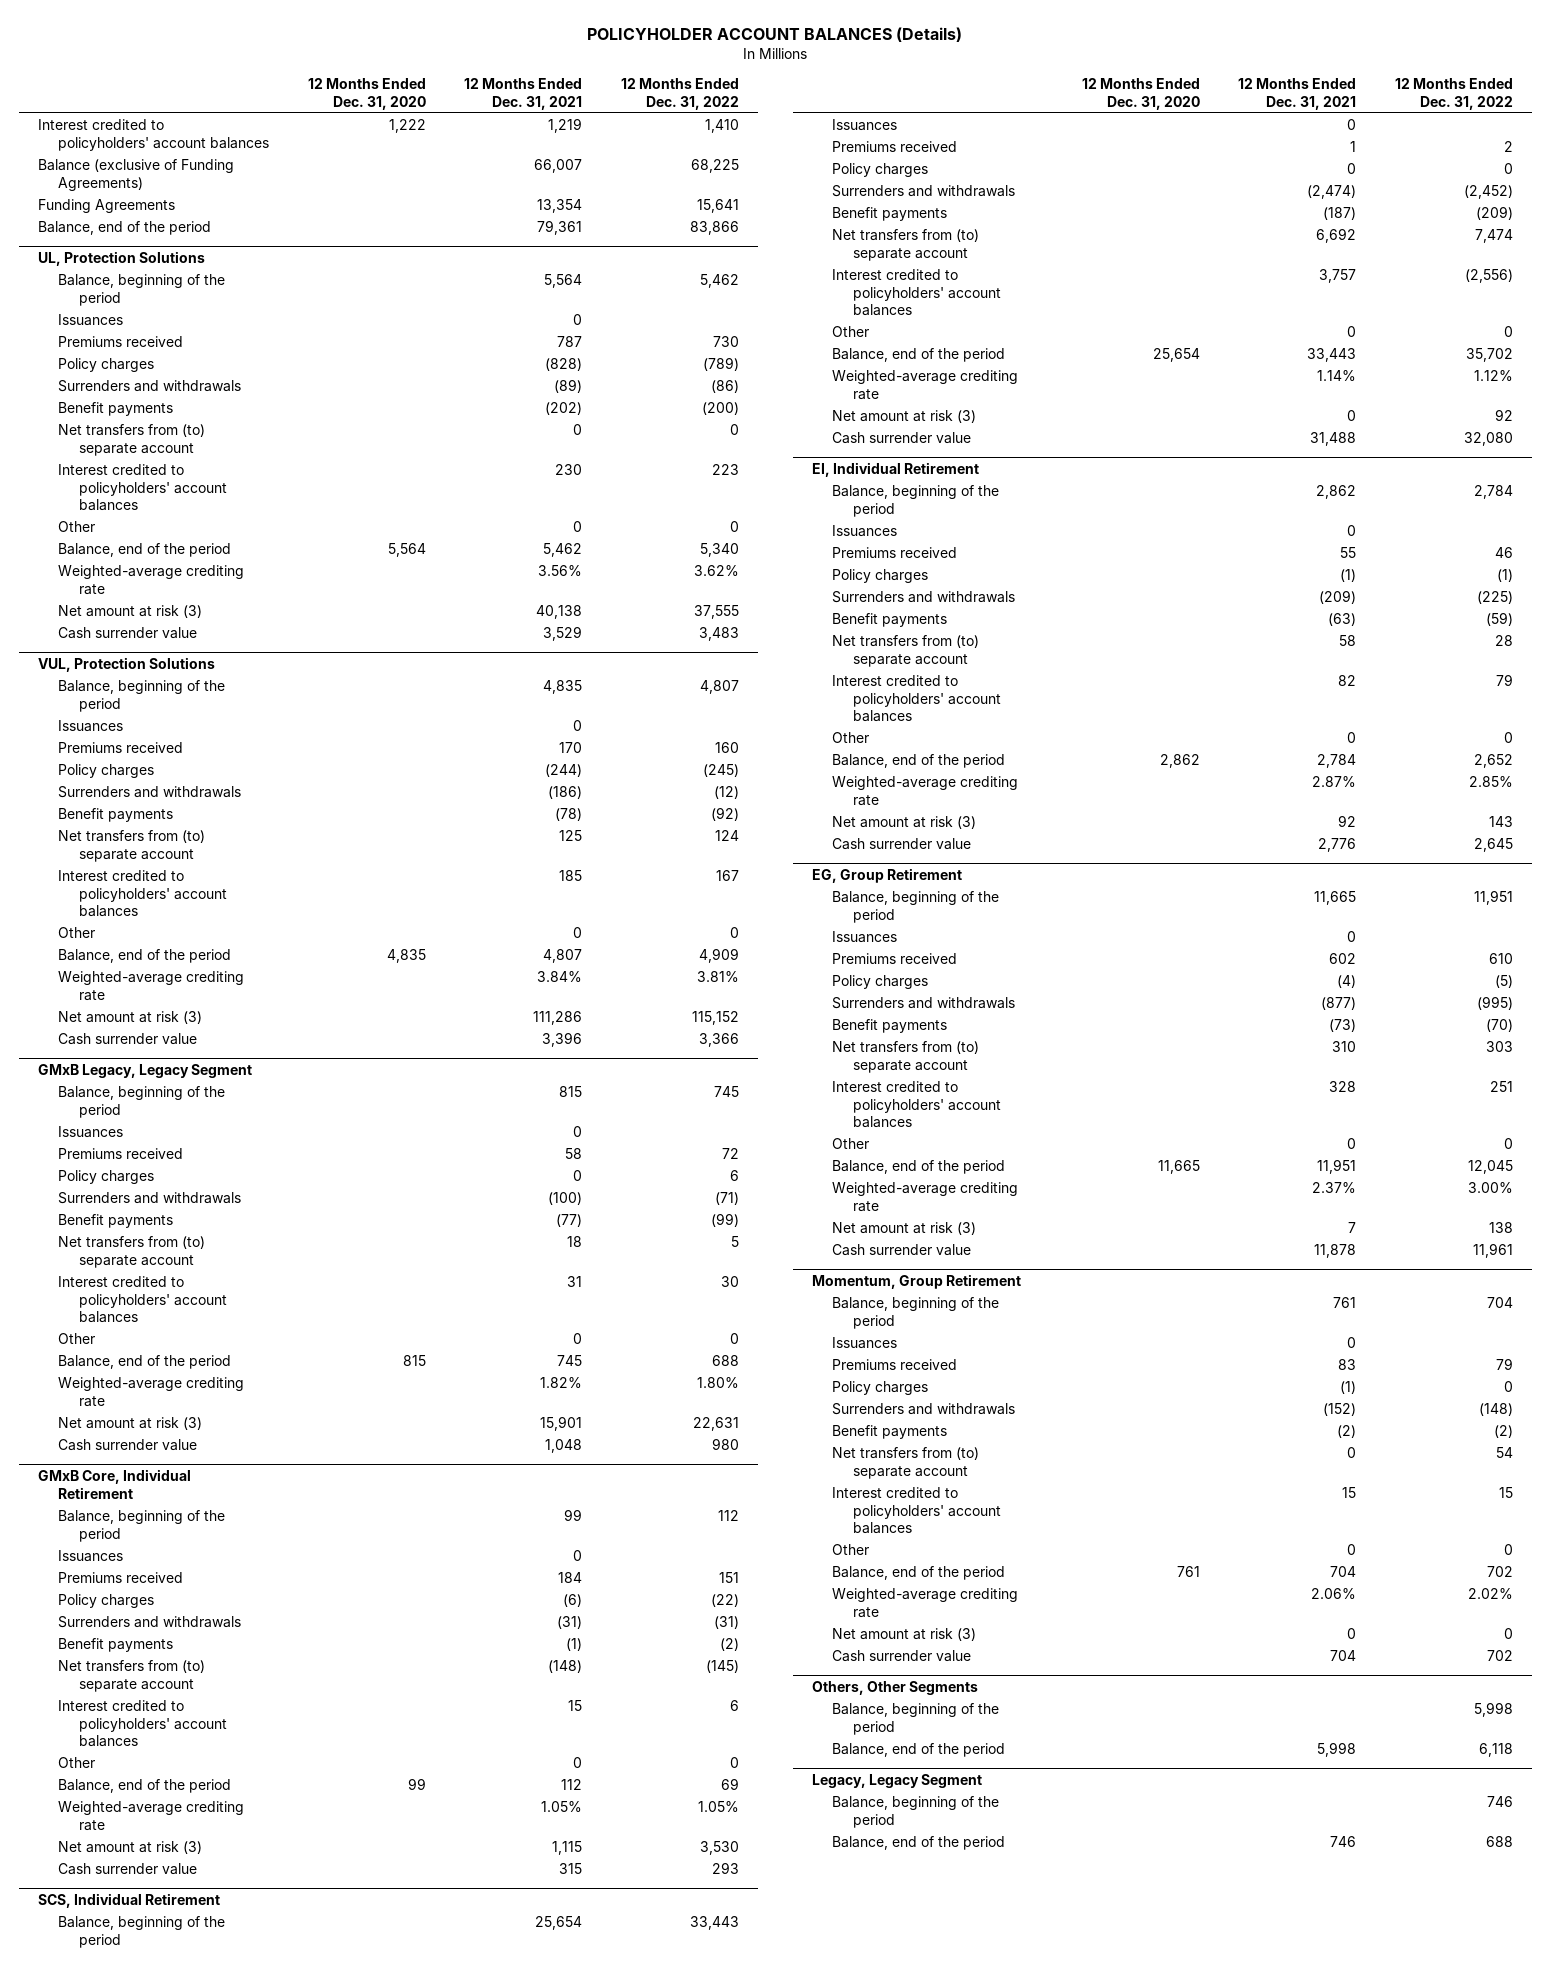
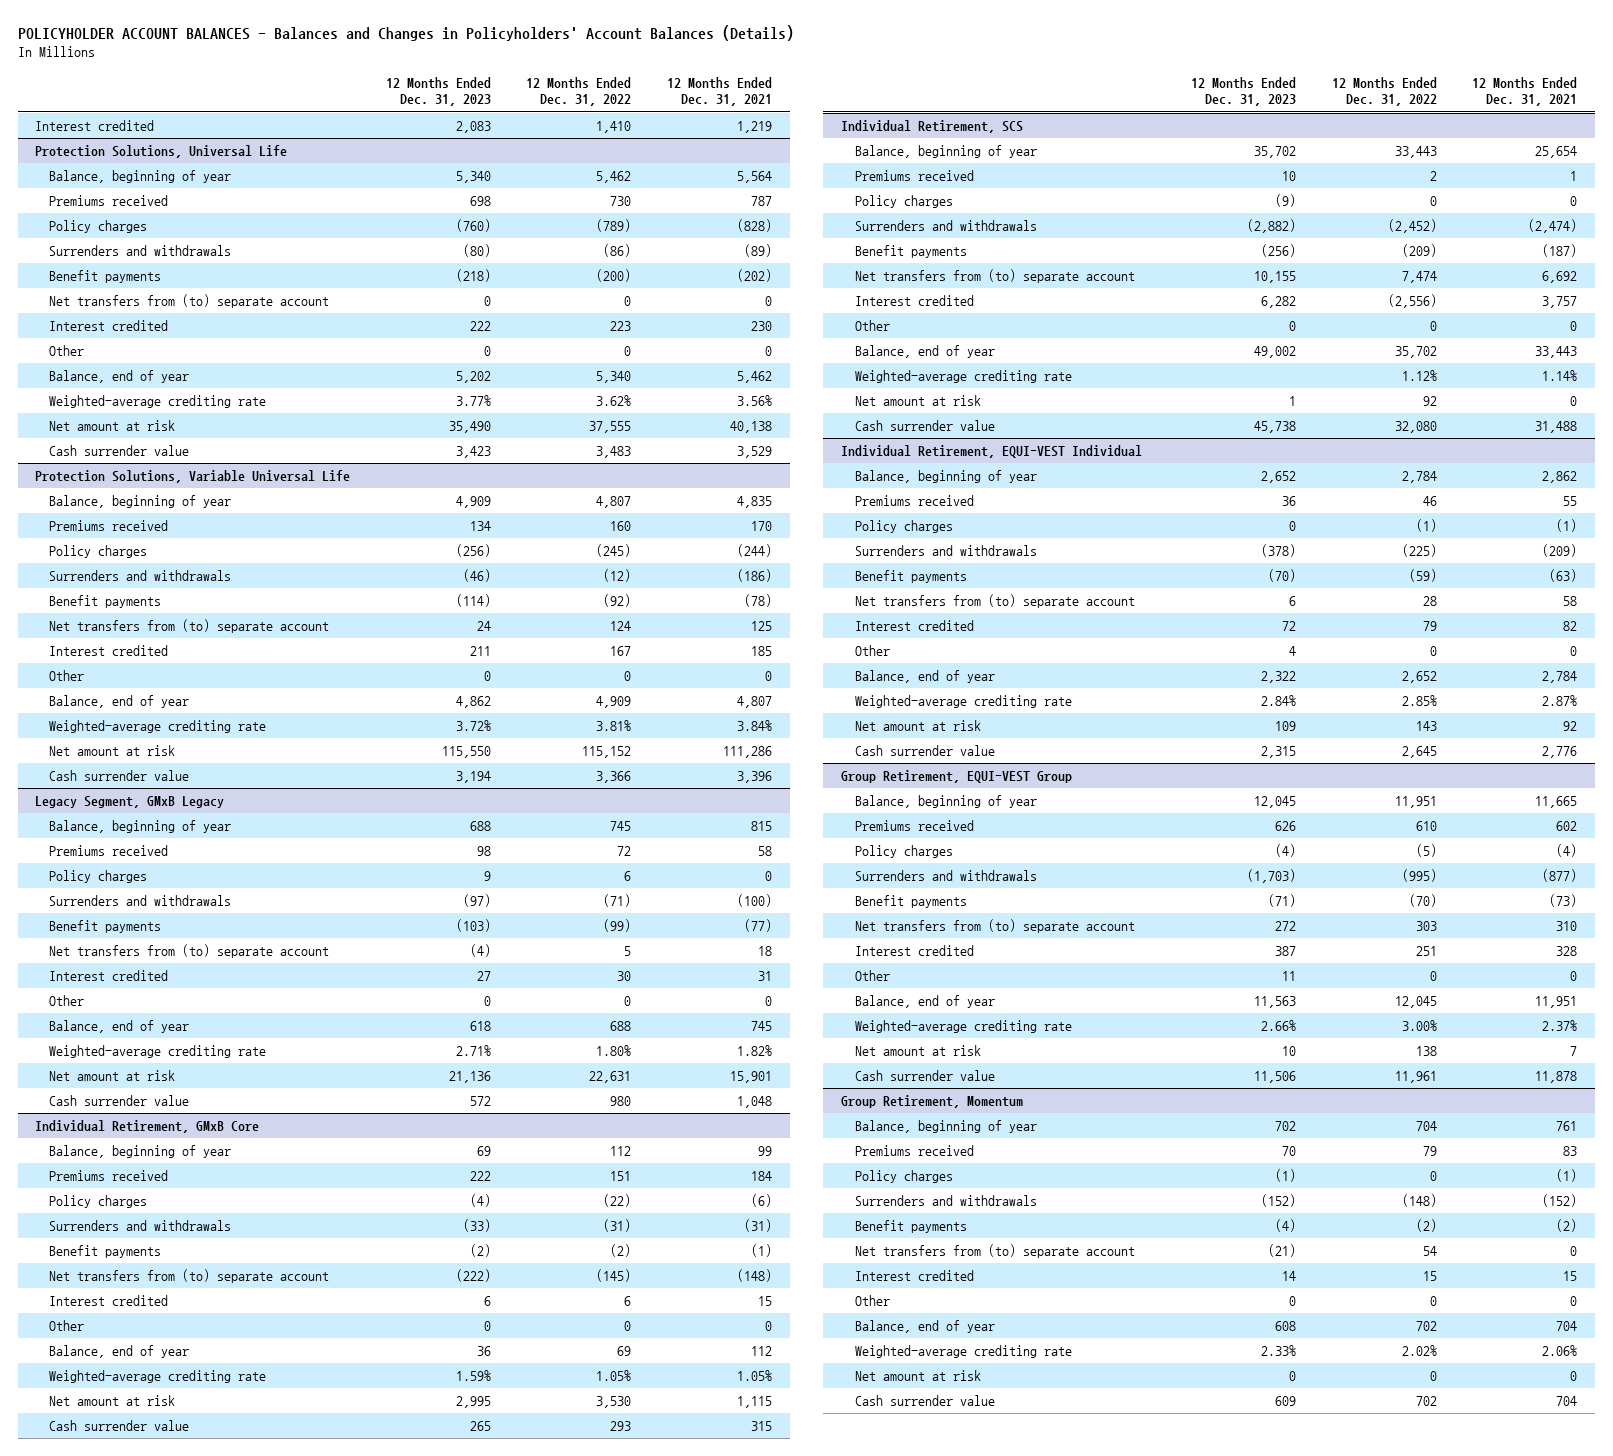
[587,27,963,43] POLICYHOLDER ACCOUNT BALANCES (Details) -> [17,25,794,42] POLICYHOLDER ACCOUNT BALANCES - Balances and Changes in Policyholders' Account Balances (Details)
[307,78,426,110] 12 Months Ended Dec. 31, 2020 -> none
none -> [385,76,491,107] 12 Months Ended Dec. 31, 2023
[37,159,234,191] Balance (exclusive of Funding Agreements) -> none
[37,199,175,214] Funding Agreements -> none
[37,221,211,236] Balance, end of the period -> none
[37,251,205,267] UL, Protection Solutions -> none
[58,314,124,327] Issuances -> none
[37,119,270,151] Interest credited to policyholders' account balances -> [35,119,155,131] Interest credited
none -> [35,144,288,158] Protection Solutions, Universal Life
[58,274,226,306] Balance, beginning of the period -> [48,169,231,183] Balance, beginning of year
[58,464,227,512] Interest credited to policyholders' account balances -> [48,319,168,331] Interest credited
[58,543,232,558] Balance, end of the period -> [48,369,189,383] Balance, end of year
[58,605,203,619] Net amount at risk (3) -> [48,419,175,431] Net amount at risk
[37,657,215,673] VUL, Protection Solutions -> none
[58,720,124,733] Issuances -> none
none -> [35,469,351,483] Protection Solutions, Variable Universal Life
[58,680,226,712] Balance, beginning of the period -> [48,494,231,508] Balance, beginning of year
[58,870,227,918] Interest credited to policyholders' account balances -> [48,644,168,656] Interest credited
[58,949,232,964] Balance, end of the period -> [48,694,189,708] Balance, end of year
[58,1011,203,1025] Net amount at risk (3) -> [48,744,175,756] Net amount at risk
[58,1126,124,1139] Issuances -> none
[37,1064,252,1079] GMxB Legacy, Legacy Segment -> [35,795,225,808] Legacy Segment, GMxB Legacy
[58,1086,226,1118] Balance, beginning of the period -> [48,819,231,833] Balance, beginning of year
[58,1276,227,1324] Interest credited to policyholders' account balances -> [48,969,168,981] Interest credited
[58,1355,232,1370] Balance, end of the period -> [48,1019,189,1033] Balance, end of year
[58,1417,203,1431] Net amount at risk (3) -> [48,1069,175,1081] Net amount at risk
[58,1550,124,1563] Issuances -> none
[37,1469,191,1499] GMxB Core, Individual Retirement -> [35,1119,260,1133] Individual Retirement, GMxB Core
[58,1510,226,1542] Balance, beginning of the period -> [48,1144,231,1158] Balance, beginning of year
[58,1700,227,1748] Interest credited to policyholders' account balances -> [48,1294,168,1306] Interest credited
[58,1779,232,1794] Balance, end of the period -> [48,1344,189,1358] Balance, end of year
[58,1841,203,1855] Net amount at risk (3) -> [48,1394,175,1406] Net amount at risk
[832,119,898,132] Issuances -> none
[37,1893,220,1909] SCS, Individual Retirement -> [840,119,1023,133] Individual Retirement, SCS
[58,1916,226,1948] Balance, beginning of the period -> [854,144,1037,158] Balance, beginning of year
[832,269,1001,317] Interest credited to policyholders' account balances -> [854,294,974,306] Interest credited
[832,348,1006,363] Balance, end of the period -> [854,344,995,358] Balance, end of year
[832,410,977,424] Net amount at risk (3) -> [854,394,981,406] Net amount at risk
[812,462,980,478] EI, Individual Retirement -> none
[832,525,898,538] Issuances -> none
none -> [840,444,1142,458] Individual Retirement, EQUI-VEST Individual
[832,485,1000,517] Balance, beginning of the period -> [854,469,1037,483] Balance, beginning of year
[832,675,1001,723] Interest credited to policyholders' account balances -> [854,619,974,631] Interest credited
[832,754,1006,769] Balance, end of the period -> [854,669,995,683] Balance, end of year
[832,816,977,830] Net amount at risk (3) -> [854,719,981,731] Net amount at risk
[812,868,963,884] EG, Group Retirement -> none
[832,931,898,944] Issuances -> none
none -> [840,769,1072,783] Group Retirement, EQUI-VEST Group
[832,891,1000,923] Balance, beginning of the period -> [854,794,1037,808] Balance, beginning of year
[832,1081,1001,1129] Interest credited to policyholders' account balances -> [854,944,974,956] Interest credited
[832,1160,1006,1175] Balance, end of the period -> [854,994,995,1008] Balance, end of year
[832,1222,977,1236] Net amount at risk (3) -> [854,1044,981,1056] Net amount at risk
[832,1337,898,1350] Issuances -> none
[812,1274,1022,1290] Momentum, Group Retirement -> [840,1094,1023,1108] Group Retirement, Momentum
[832,1297,1000,1329] Balance, beginning of the period -> [854,1119,1037,1133] Balance, beginning of year
[832,1487,1001,1535] Interest credited to policyholders' account balances -> [854,1269,974,1281] Interest credited
[832,1566,1006,1581] Balance, end of the period -> [854,1319,995,1333] Balance, end of year
[832,1628,977,1642] Net amount at risk (3) -> [854,1369,981,1381] Net amount at risk
[812,1681,979,1696] Others, Other Segments -> none
[832,1703,1000,1735] Balance, beginning of the period -> none
[832,1743,1006,1758] Balance, end of the period -> none
[812,1774,983,1789] Legacy, Legacy Segment -> none
[832,1796,1000,1828] Balance, beginning of the period -> none
[832,1836,1006,1851] Balance, end of the period -> none

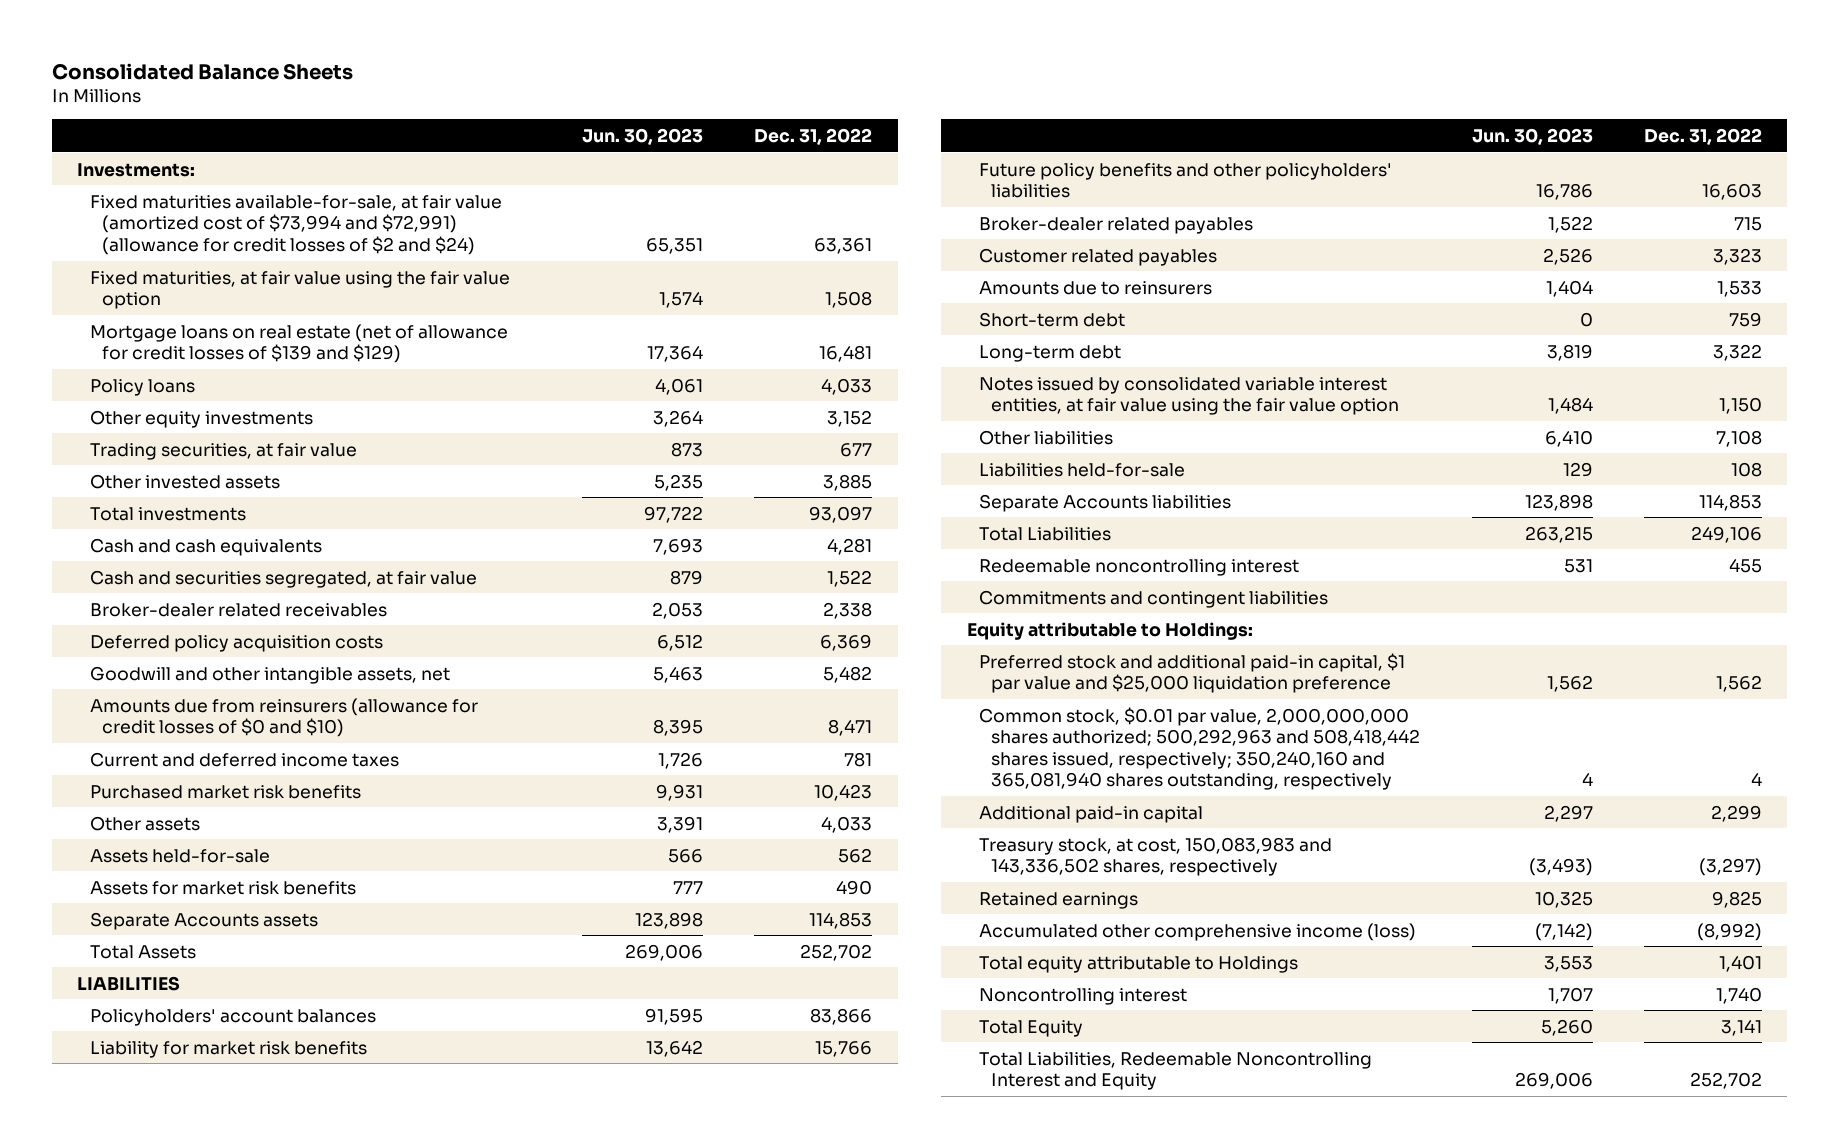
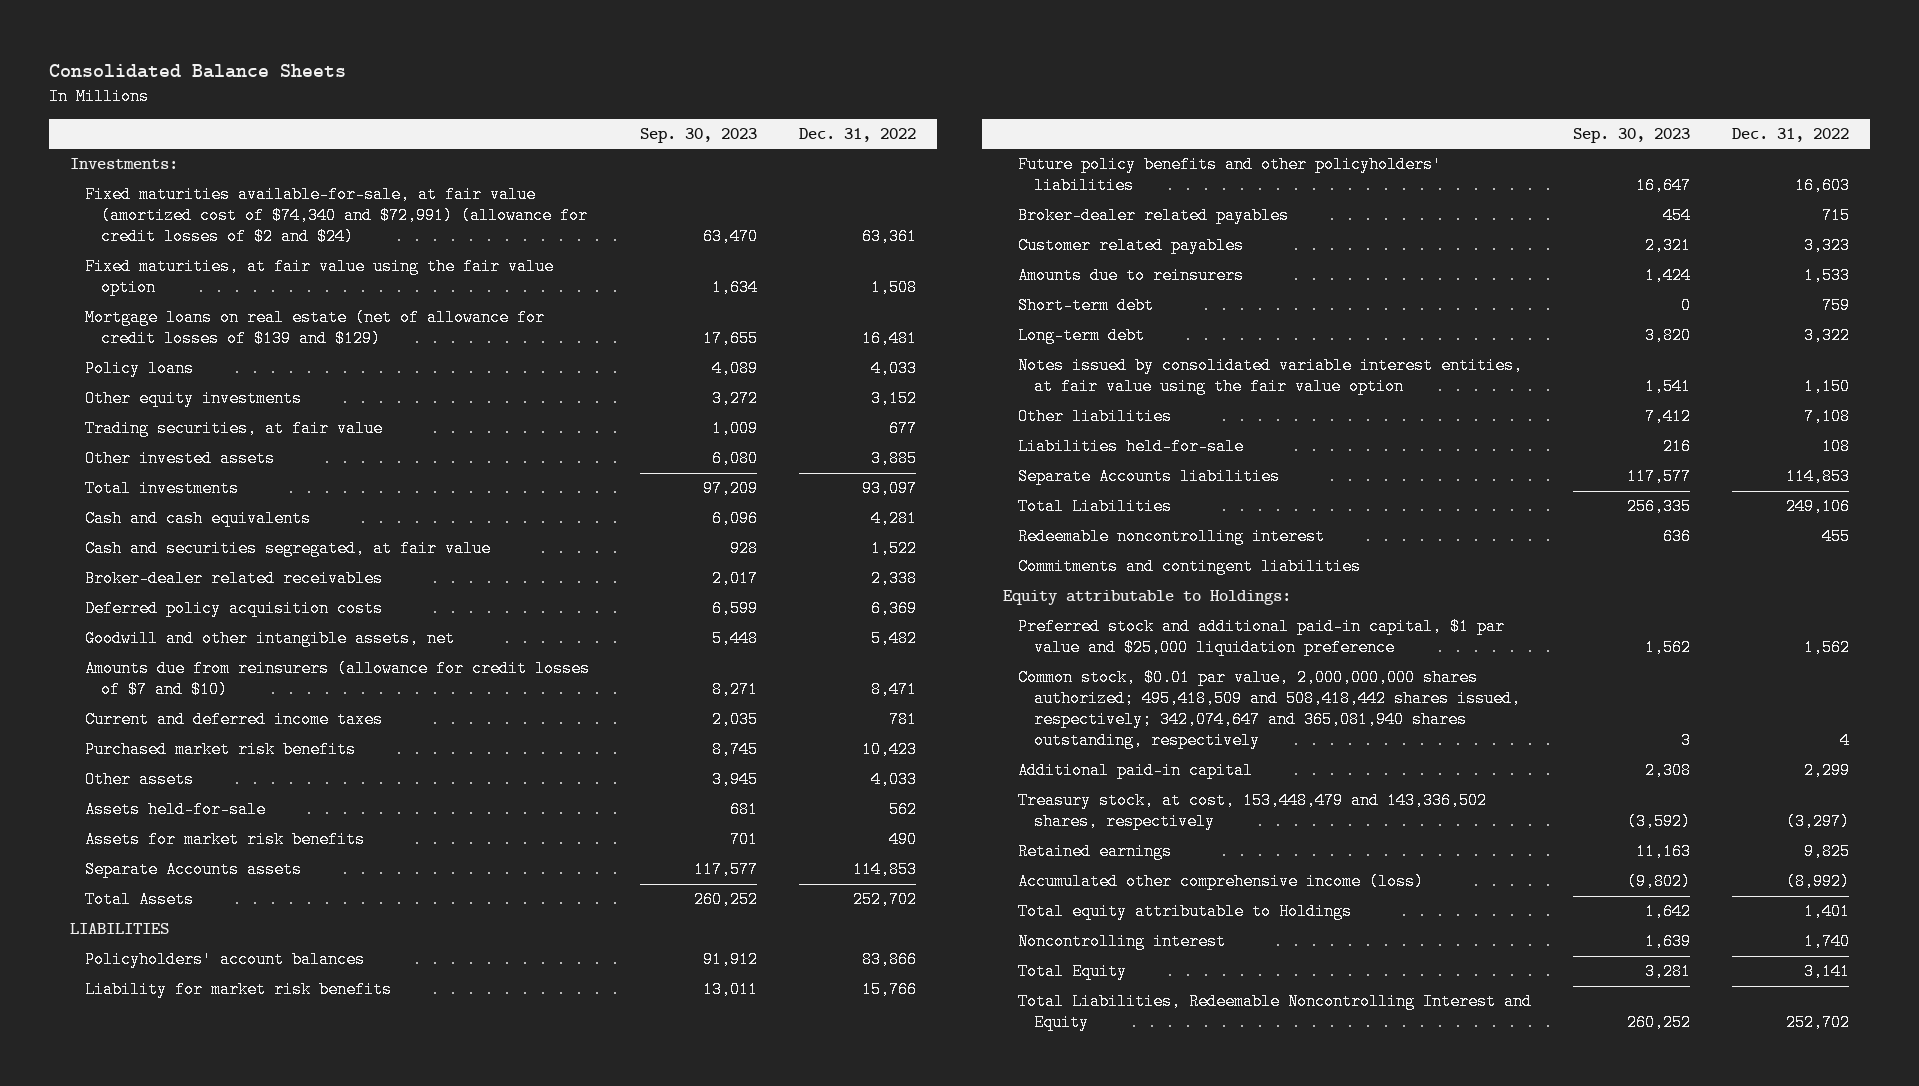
[582,127,704,145] Jun. 30, 2023 -> none
none -> [640,127,758,143] Sep. 30, 2023
[89,194,502,255] Fixed maturities available-for-sale, at fair value (amortized cost of $73,994 and $72,991) (allowance for credit losses of $2 and $24) -> [85,186,588,246] Fixed maturities available-for-sale, at fair value (amortized cost of $74,340 and $72,991) (allowance for credit losses of $2 and $24)
[89,697,478,738] Amounts due from reinsurers (allowance for credit losses of $0 and $10) -> [85,660,591,699] Amounts due from reinsurers (allowance for credit losses of $7 and $10)
[979,706,1421,791] Common stock, $0.01 par value, 2,000,000,000 shares authorized; 500,292,963 and 508,418,442 shares issued, respectively; 350,240,160 and 365,081,940 shares outstanding, respectively -> [1018,669,1521,750] Common stock, $0.01 par value, 2,000,000,000 shares authorized; 495,418,509 and 508,418,442 shares issued, respectively; 342,074,647 and 365,081,940 shares outstanding, respectively
[979,836,1333,877] Treasury stock, at cost, 150,083,983 and 143,336,502 shares, respectively -> [1018,792,1488,831] Treasury stock, at cost, 153,448,479 and 143,336,502 shares, respectively

